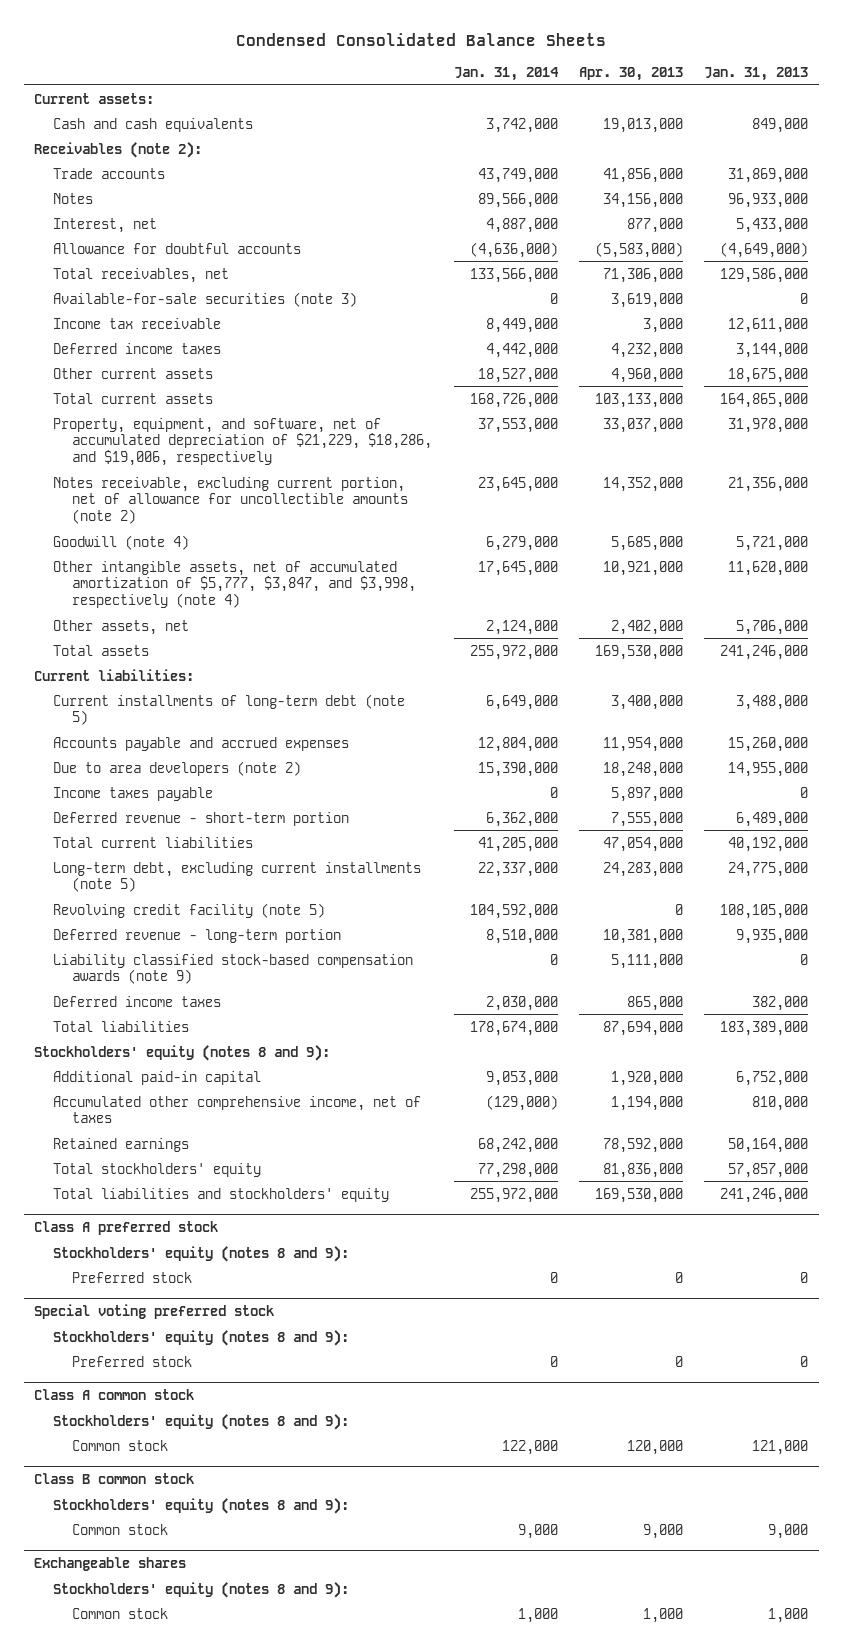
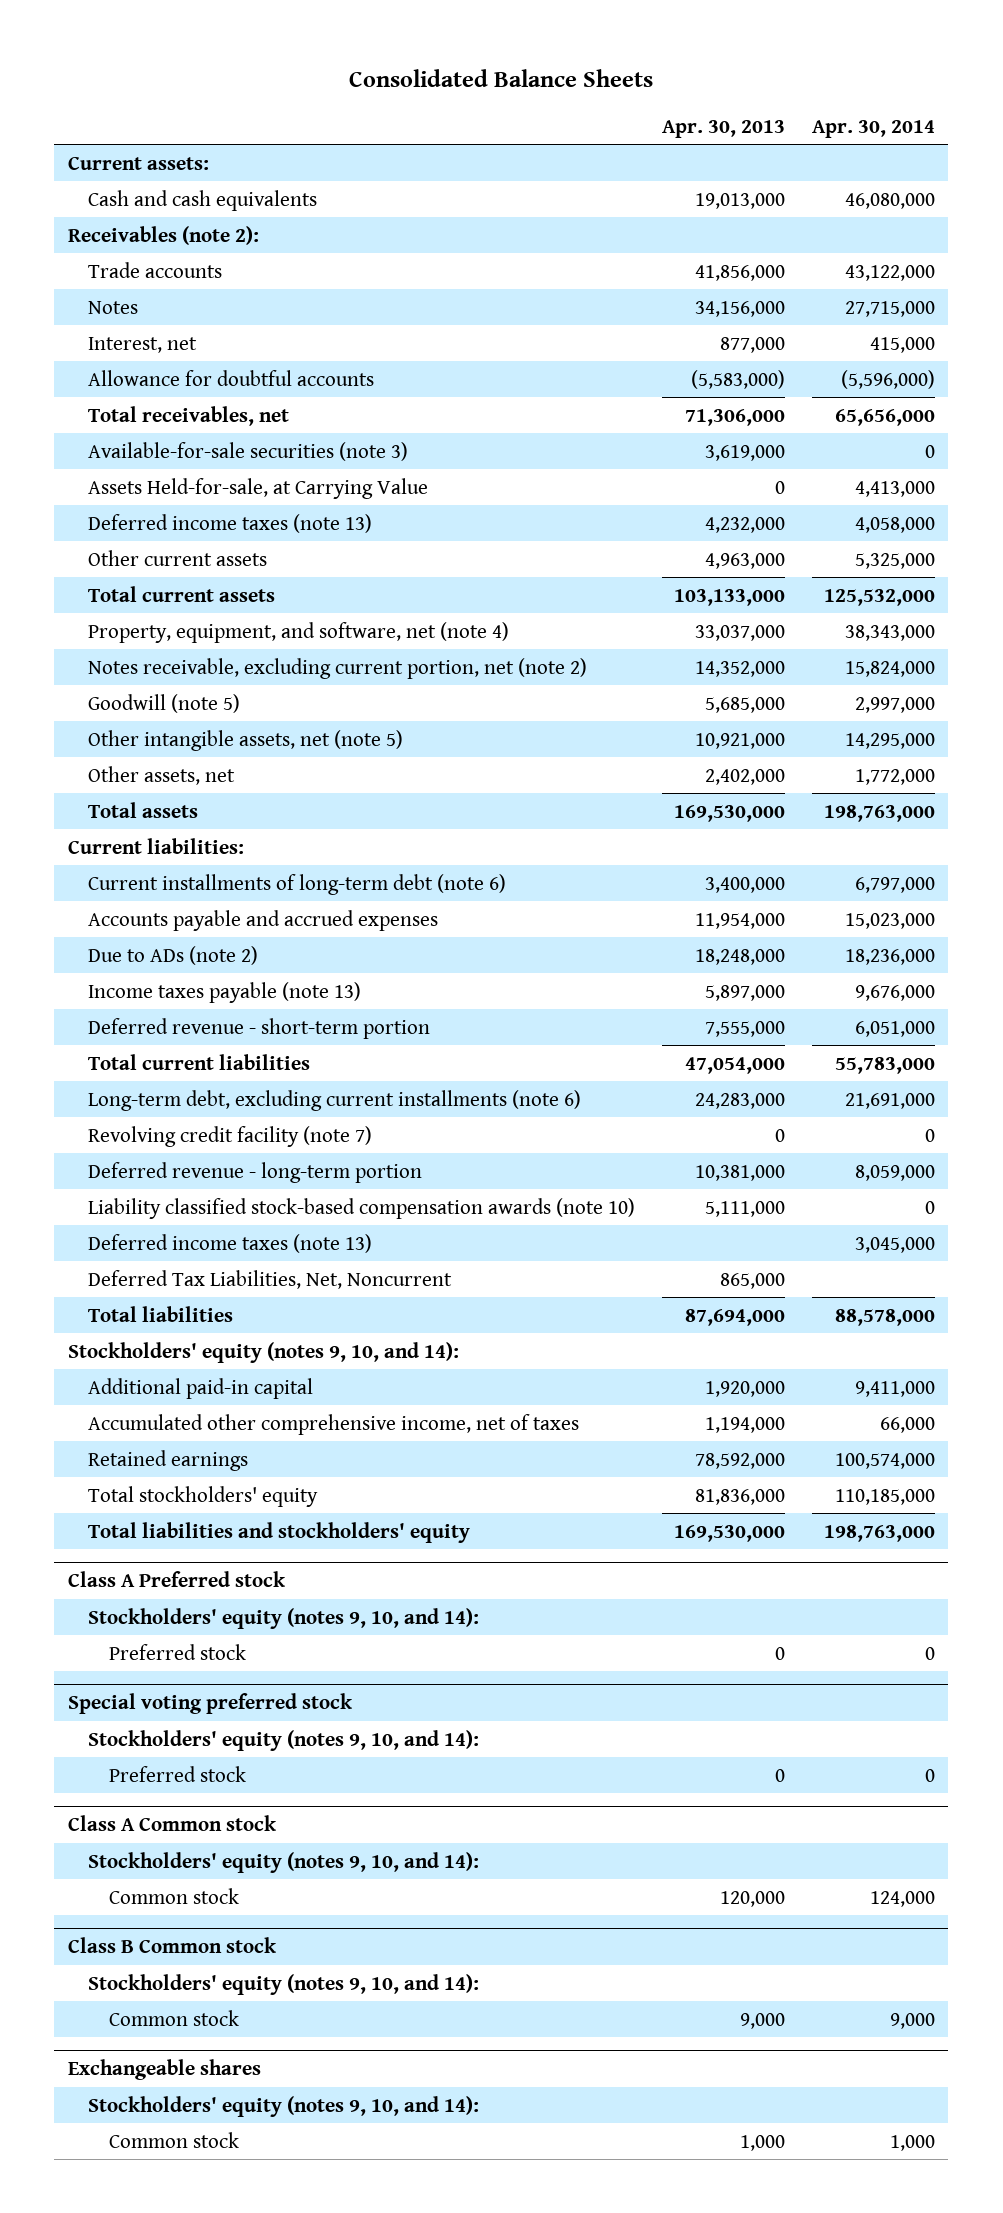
[236,32,607,46] Condensed Consolidated Balance Sheets -> [349,68,654,87] Consolidated Balance Sheets
[453,67,559,82] Jan. 31, 2014 -> none
[704,67,809,82] Jan. 31, 2013 -> none
none -> [811,119,935,138] Apr. 30, 2014
[53,317,222,329] Income tax receivable -> none
none -> [88,477,429,499] Assets Held-for-sale, at Carrying Value
[53,342,222,354] Deferred income taxes -> [88,513,373,533] Deferred income taxes (note 13)
[610,367,683,383] 4,960,000 -> [705,552,786,569] 4,963,000
[53,417,433,466] Property, equipment, and software, net of accumulated depreciation of $21,229, $18,286, and $19,006, respectively -> [88,621,510,643] Property, equipment, and software, net (note 4)
[53,476,409,524] Notes receivable, excluding current portion, net of allowance for uncollectible amounts (note 2) -> [88,657,588,679] Notes receivable, excluding current portion, net (note 2)
[53,534,190,550] Goodwill (note 4) -> [88,693,241,713] Goodwill (note 5)
[53,560,417,608] Other intangible assets, net of accumulated amortization of $5,777, $3,847, and $3,998, respectively (note 4) -> [88,729,404,751] Other intangible assets, net (note 5)
[53,693,406,726] Current installments of long-term debt (note 5) -> [88,873,507,895] Current installments of long-term debt (note 6)
[53,760,302,776] Due to area developers (note 2) -> [88,945,259,965] Due to ADs (note 2)
[53,786,214,801] Income taxes payable -> [88,981,362,1003] Income taxes payable (note 13)
[53,861,422,893] Long-term debt, excluding current installments (note 5) -> [88,1089,582,1111] Long-term debt, excluding current installments (note 6)
[53,902,326,918] Revolving credit facility (note 5) -> [88,1125,373,1147] Revolving credit facility (note 7)
[53,953,414,985] Liability classified stock-based compensation awards (note 9) -> [88,1197,636,1219] Liability classified stock-based compensation awards (note 10)
none -> [88,1233,373,1253] Deferred income taxes (note 13)
[53,995,222,1007] Deferred income taxes -> [88,1269,453,1289] Deferred Tax Liabilities, Net, Noncurrent
[34,1044,331,1061] Stockholders' equity (notes 8 and 9): -> [67,1341,459,1363] Stockholders' equity (notes 9, 10, and 14):
[34,1220,219,1235] Class A preferred stock -> [67,1571,286,1588] Class A Preferred stock
[53,1245,350,1262] Stockholders' equity (notes 8 and 9): -> [88,1607,480,1629] Stockholders' equity (notes 9, 10, and 14):
[53,1329,350,1346] Stockholders' equity (notes 8 and 9): -> [88,1729,480,1751] Stockholders' equity (notes 9, 10, and 14):
[34,1388,195,1400] Class A common stock -> [67,1815,277,1832] Class A Common stock
[53,1413,350,1430] Stockholders' equity (notes 8 and 9): -> [88,1851,480,1873] Stockholders' equity (notes 9, 10, and 14):
[34,1472,195,1484] Class B common stock -> [67,1937,277,1954] Class B Common stock
[53,1497,350,1514] Stockholders' equity (notes 8 and 9): -> [88,1973,480,1995] Stockholders' equity (notes 9, 10, and 14):
[53,1581,350,1598] Stockholders' equity (notes 8 and 9): -> [88,2095,480,2117] Stockholders' equity (notes 9, 10, and 14):

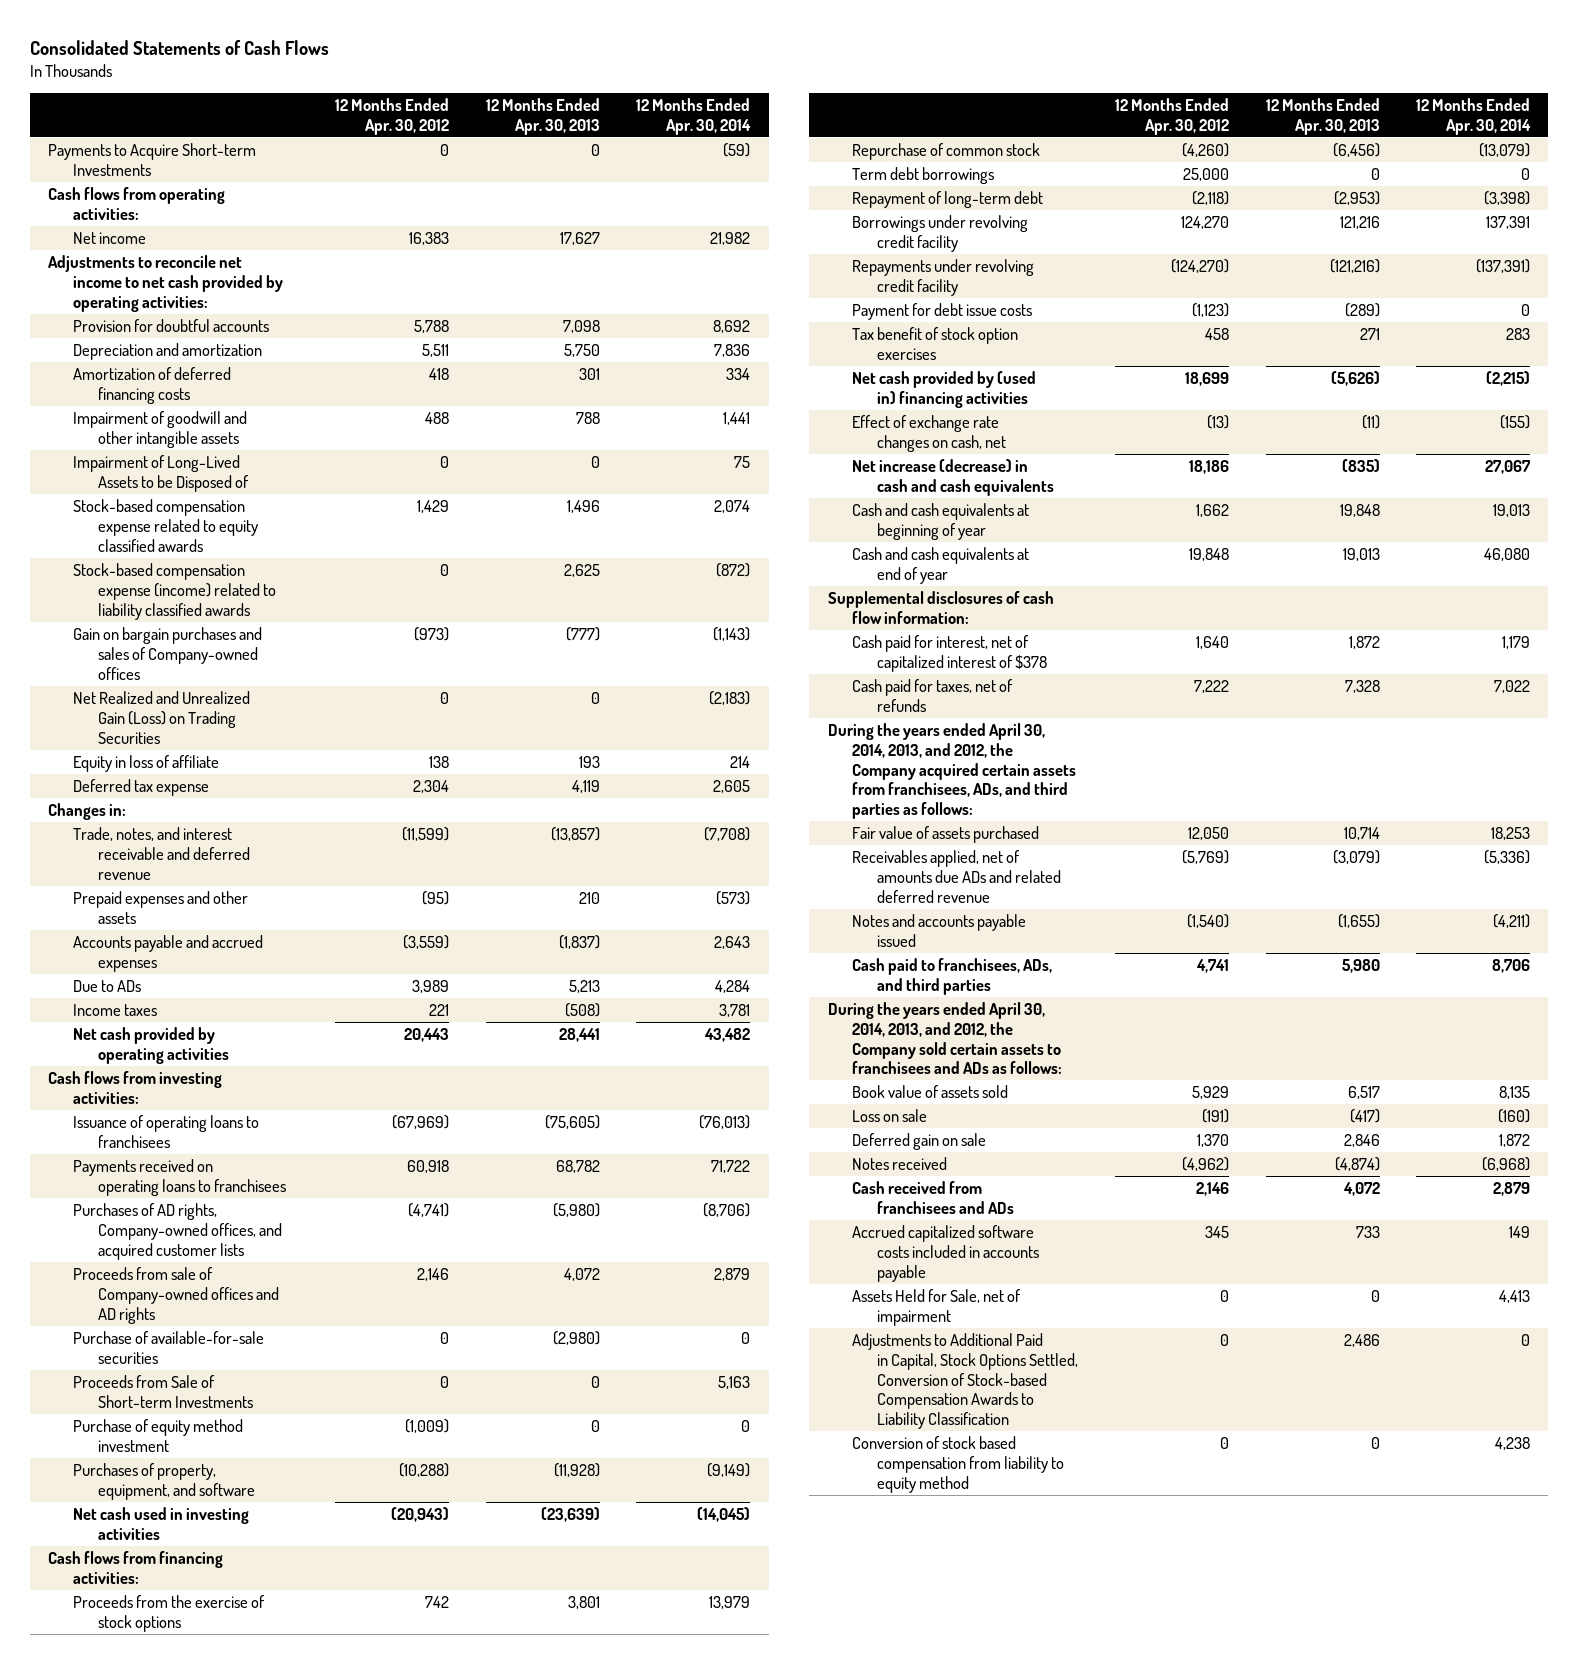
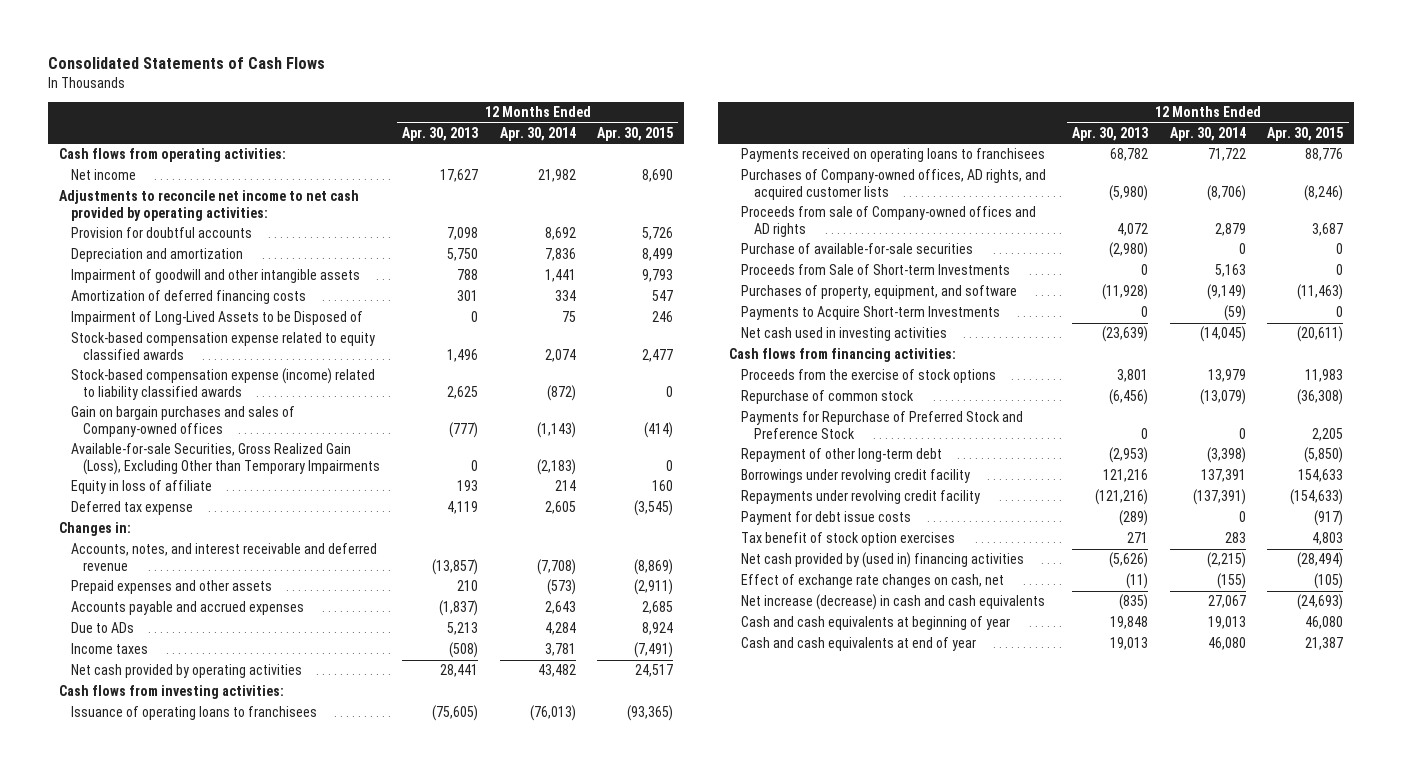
[335,97,450,135] 12 Months Ended Apr. 30, 2012 -> none
none -> [597,126,674,141] Apr. 30, 2015
[72,366,231,404] Amortization of deferred financing costs -> [71,290,307,305] Amortization of deferred financing costs
[72,690,250,744] Net Realized and Unrealized Gain (Loss) on Trading Securities -> [71,443,381,475] Available-for-sale Securities, Gross Realized Gain (Loss), Excluding Other than Temporary Impairments
[72,826,250,880] Trade, notes, and interest receivable and deferred revenue -> [71,543,378,571] Accounts, notes, and interest receivable and deferred revenue
[72,1202,282,1260] Purchases of AD rights, Company-owned offices, and acquired customer lists -> [741,169,1047,200] Purchases of Company-owned offices, AD rights, and acquired customer lists
[72,1418,243,1452] Purchase of equity method investment -> none
[47,142,256,176] Payments to Acquire Short-term Investments -> [741,306,1001,321] Payments to Acquire Short-term Investments
[852,166,995,184] Term debt borrowings -> none
none -> [741,411,1024,439] Payments for Repurchase of Preferred Stock and Preference Stock
[852,190,1044,208] Repayment of long-term debt -> [741,448,943,463] Repayment of other long-term debt
[827,590,1054,624] Supplemental disclosures of cash flow information: -> none
[852,634,1048,672] Cash paid for interest, net of capitalized interest of $378 -> none
[852,678,1014,712] Cash paid for taxes, net of refunds -> none
[827,722,1077,820] During the years ended April 30, 2014, 2013, and 2012, the Company acquired certain assets from franchisees, ADs, and third parties as follows: -> none
[852,825,1040,843] Fair value of assets purchased -> none
[852,849,1062,903] Receivables applied, net of amounts due ADs and related deferred revenue -> none
[852,913,1027,947] Notes and accounts payable issued -> none
[852,957,1053,995] Cash paid to franchisees, ADs, and third parties -> none
[827,1001,1063,1075] During the years ended April 30, 2014, 2013, and 2012, the Company sold certain assets to franchisees and ADs as follows: -> none
[852,1084,1009,1098] Book value of assets sold -> none
[852,1108,928,1122] Loss on sale -> none
[852,1132,987,1150] Deferred gain on sale -> none
[852,1156,948,1170] Notes received -> none
[852,1180,1015,1214] Cash received from franchisees and ADs -> none
[852,1224,1040,1282] Accrued capitalized software costs included in accounts payable -> none
[852,1288,1022,1326] Assets Held for Sale, net of impairment -> none
[852,1332,1079,1430] Adjustments to Additional Paid in Capital, Stock Options Settled, Conversion of Stock-based Compensation Awards to Liability Classification -> none
[852,1435,1065,1493] Conversion of stock based compensation from liability to equity method -> none

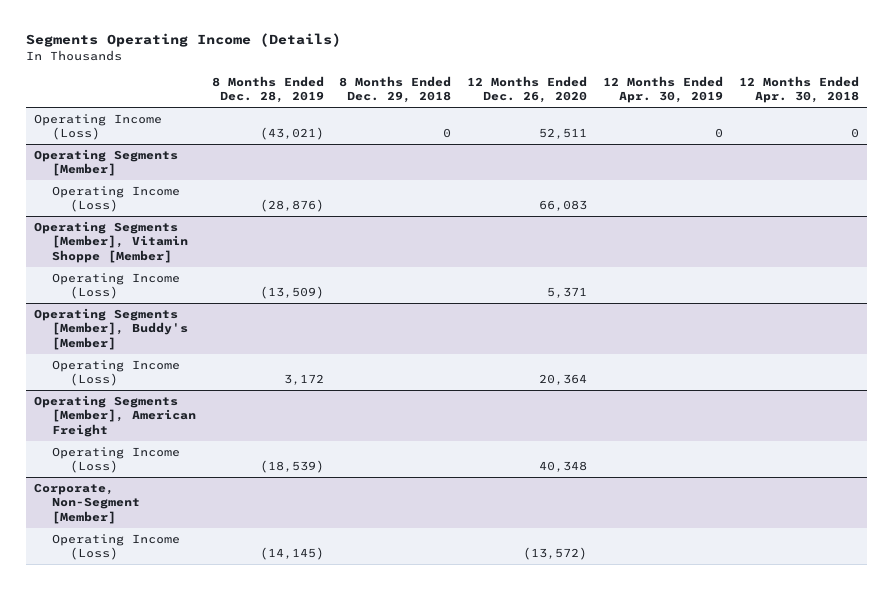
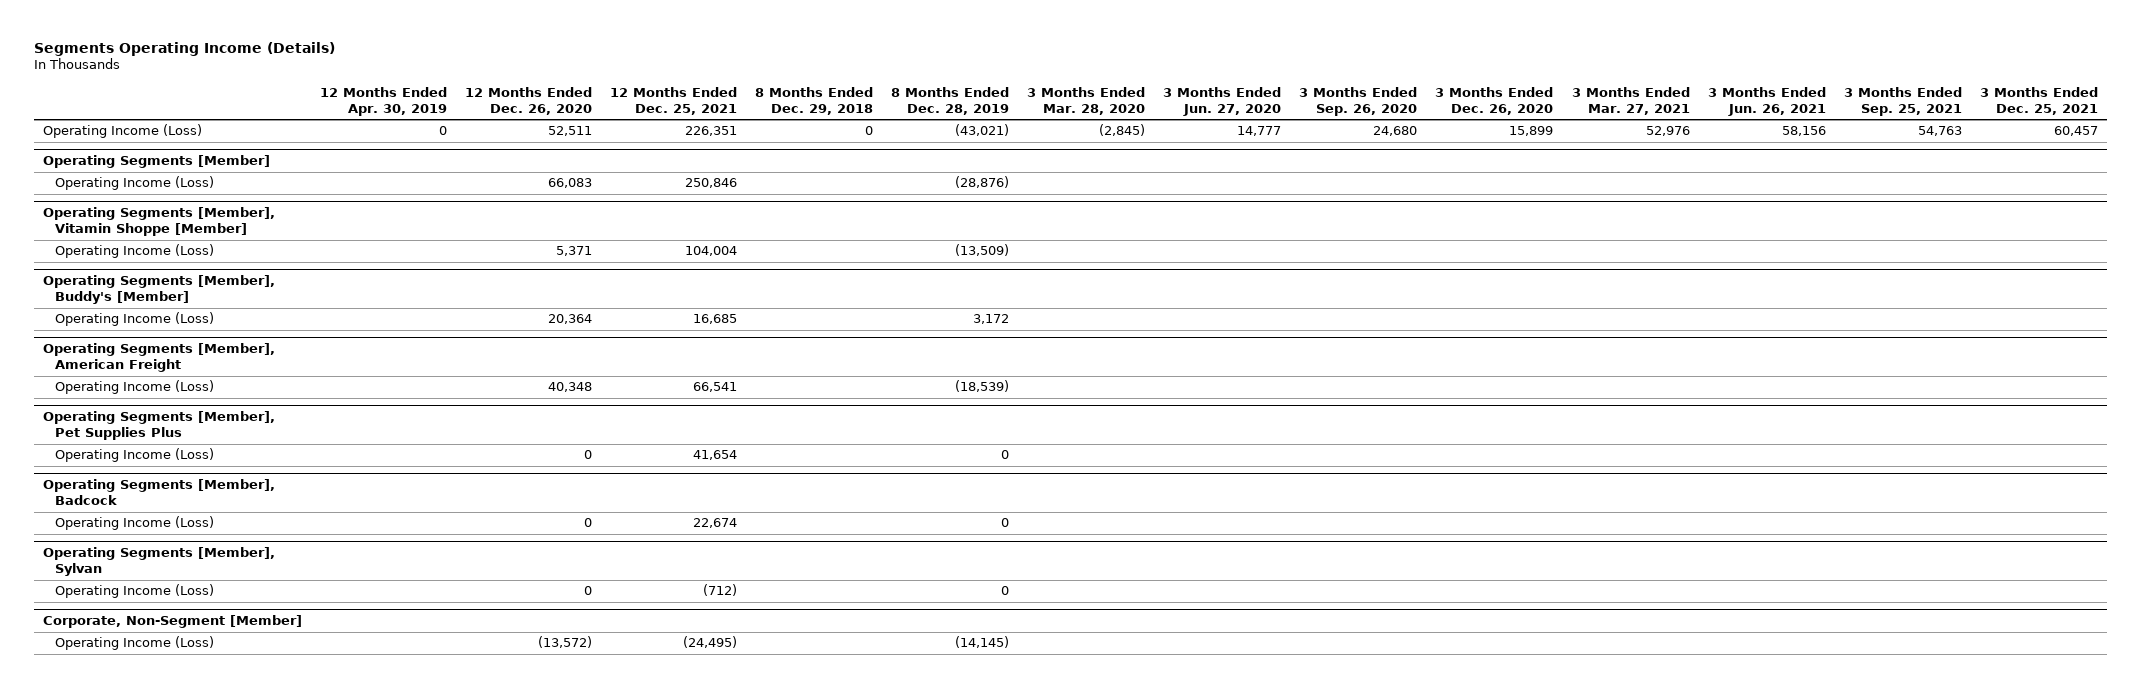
[738,75,859,104] 12 Months Ended Apr. 30, 2018 -> none
none -> [610,87,738,115] 12 Months Ended Dec. 25, 2021
none -> [1027,87,1146,115] 3 Months Ended Mar. 28, 2020
none -> [1163,87,1282,116] 3 Months Ended Jun. 27, 2020
none -> [1299,87,1418,116] 3 Months Ended Sep. 26, 2020
none -> [1435,87,1554,115] 3 Months Ended Dec. 26, 2020
none -> [1571,87,1690,115] 3 Months Ended Mar. 27, 2021
none -> [1707,87,1826,116] 3 Months Ended Jun. 26, 2021
none -> [1843,87,1962,116] 3 Months Ended Sep. 25, 2021
none -> [1979,87,2098,115] 3 Months Ended Dec. 25, 2021
none -> [42,411,275,441] Operating Segments [Member], Pet Supplies Plus
none -> [54,448,214,463] Operating Income (Loss)
none -> [42,479,275,506] Operating Segments [Member], Badcock
none -> [54,516,214,531] Operating Income (Loss)
none -> [42,547,275,577] Operating Segments [Member], Sylvan
none -> [54,584,214,599] Operating Income (Loss)

